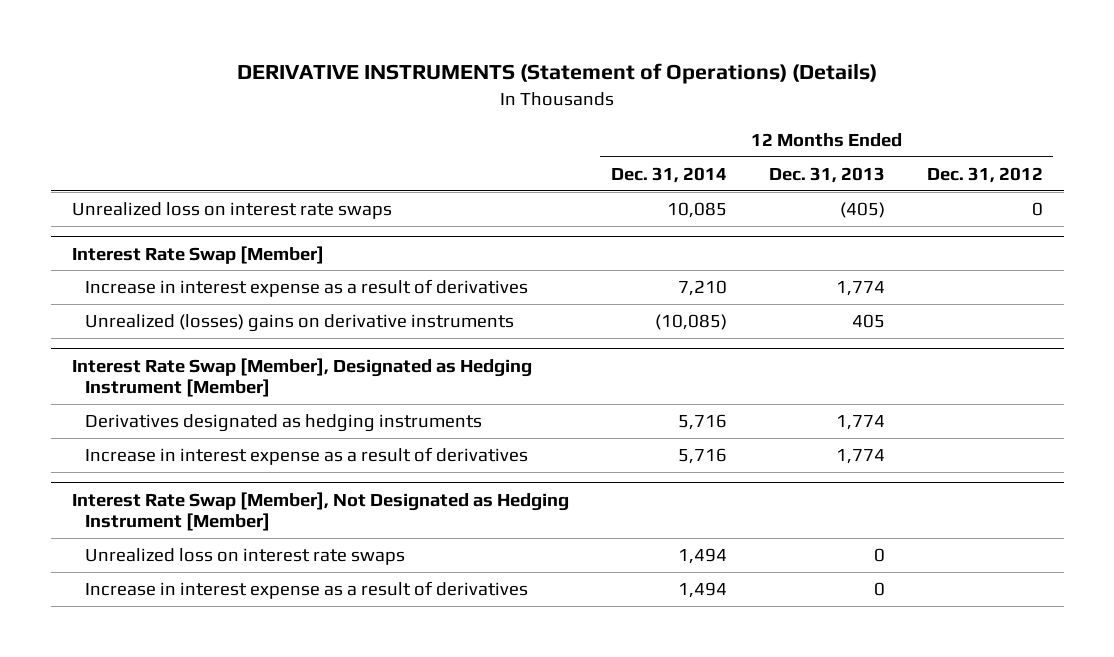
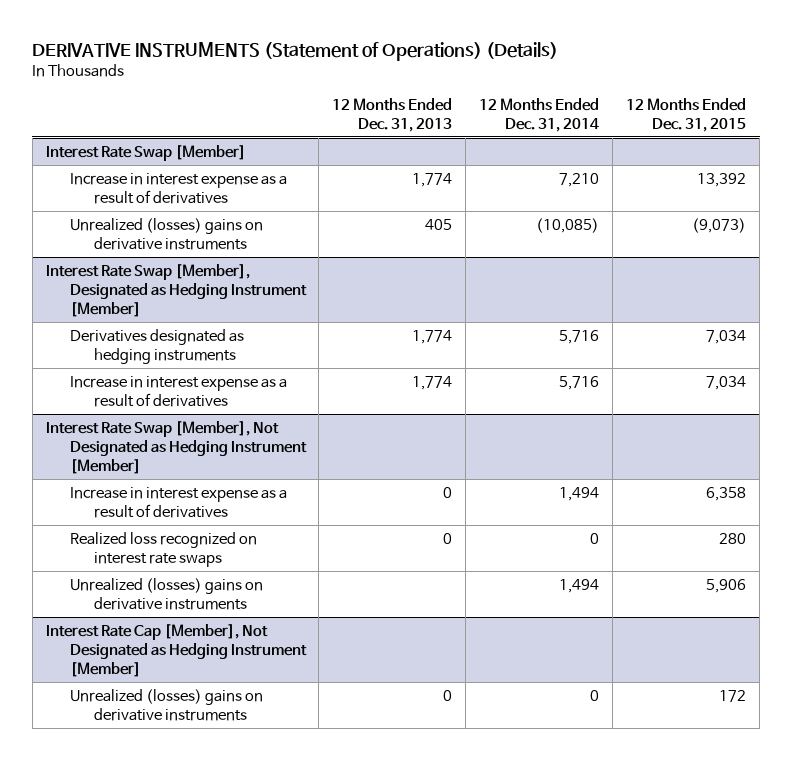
[926,166,1043,183] Dec. 31, 2012 -> none
none -> [626,98,747,133] 12 Months Ended Dec. 31, 2015
[71,201,392,219] Unrealized loss on interest rate swaps -> none
[84,547,405,565] Unrealized loss on interest rate swaps -> none
none -> [69,531,257,567] Realized loss recognized on interest rate swaps
none -> [69,577,263,610] Unrealized (losses) gains on derivative instruments
none -> [45,623,307,677] Interest Rate Cap [Member], Not Designated as Hedging Instrument [Member]
none -> [69,688,263,721] Unrealized (losses) gains on derivative instruments

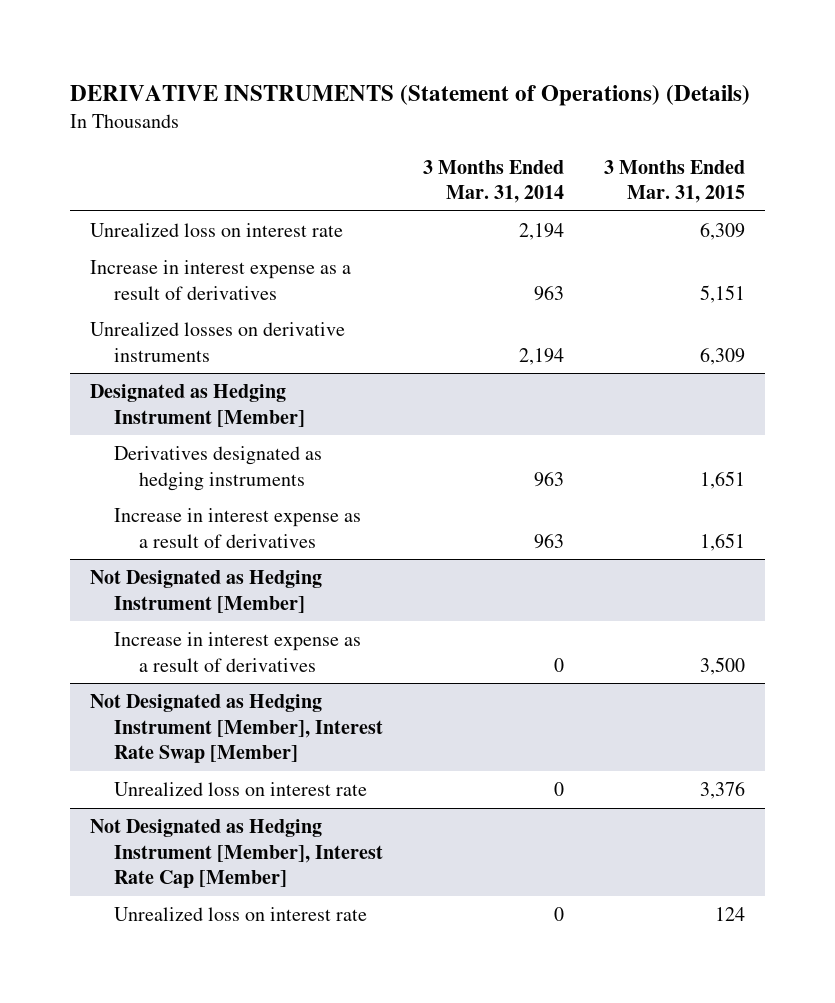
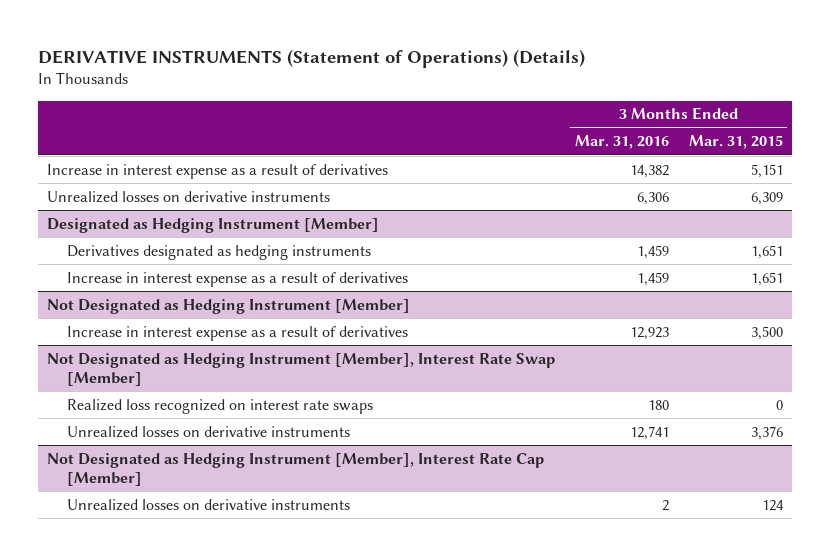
[423,159,565,204] 3 Months Ended Mar. 31, 2014 -> none
none -> [574,135,669,150] Mar. 31, 2016
[89,223,343,238] Unrealized loss on interest rate -> none
none -> [67,398,374,414] Realized loss recognized on interest rate swaps
[114,782,368,797] Unrealized loss on interest rate -> [67,425,351,438] Unrealized losses on derivative instruments
[114,907,368,922] Unrealized loss on interest rate -> [67,498,351,511] Unrealized losses on derivative instruments

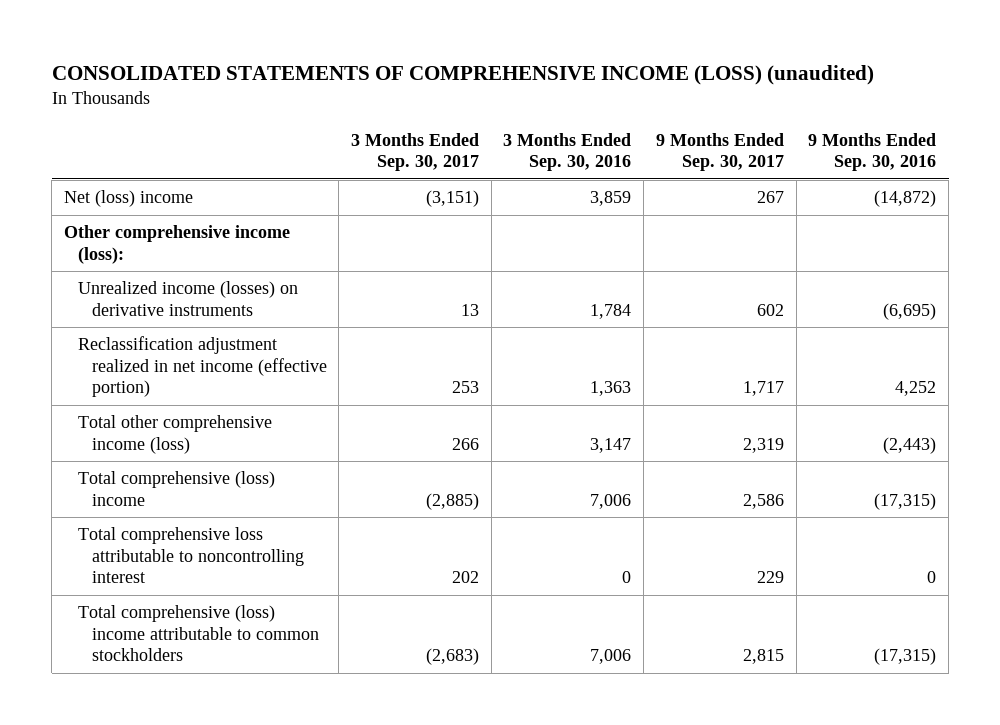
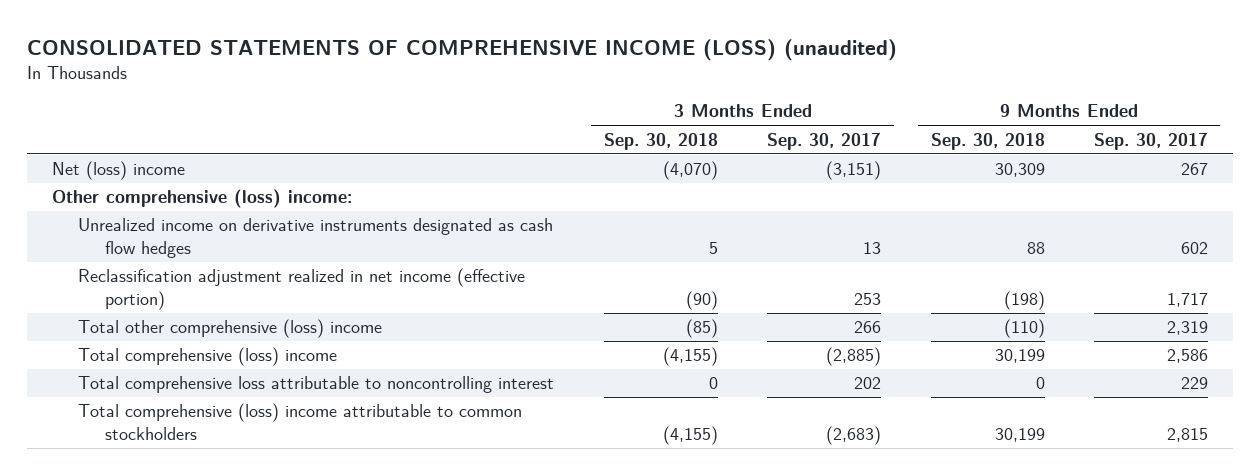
[503,133,632,172] 3 Months Ended Sep. 30, 2016 -> none
[808,133,937,172] 9 Months Ended Sep. 30, 2016 -> none
none -> [603,132,718,150] Sep. 30, 2018
none -> [930,132,1045,150] Sep. 30, 2018
[63,225,290,264] Other comprehensive income (loss): -> [51,189,352,209] Other comprehensive (loss) income:
[77,281,298,316] Unrealized income (losses) on derivative instruments -> [78,218,554,258] Unrealized income on derivative instruments designated as cash flow hedges
[77,415,272,454] Total other comprehensive income (loss) -> [78,319,383,339] Total other comprehensive (loss) income

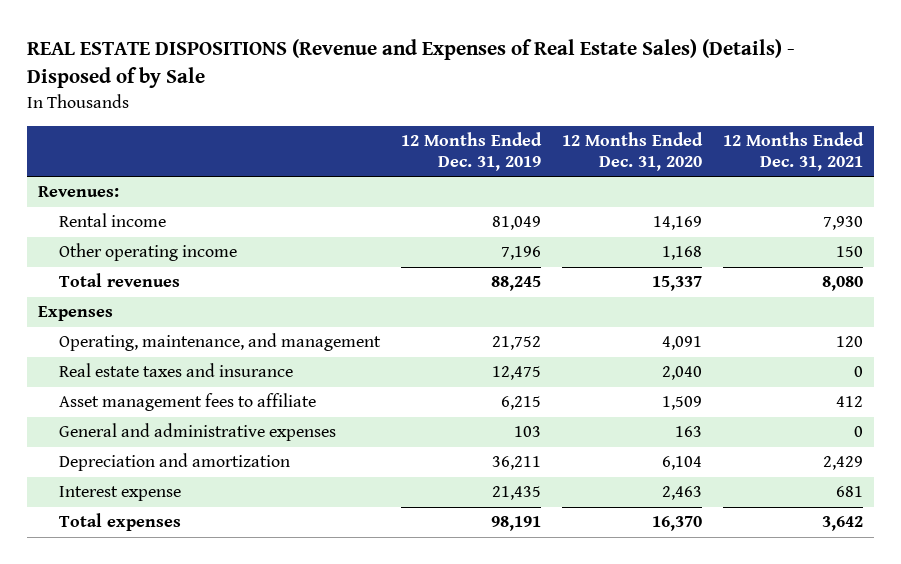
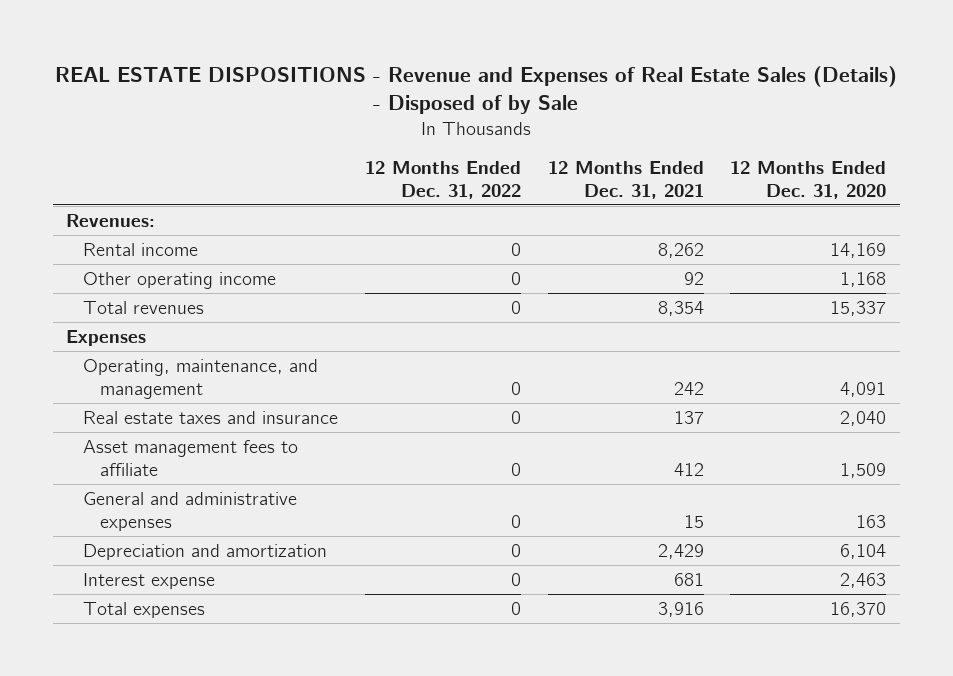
[27,39,796,89] REAL ESTATE DISPOSITIONS (Revenue and Expenses of Real Estate Sales) (Details) - Disposed of by Sale -> [55,65,898,114] REAL ESTATE DISPOSITIONS - Revenue and Expenses of Real Estate Sales (Details) - Disposed of by Sale
[400,131,542,171] 12 Months Ended Dec. 31, 2019 -> none
none -> [365,160,522,199] 12 Months Ended Dec. 31, 2022
[823,216,864,231] 7,930 -> [657,242,704,258] 8,262
[836,246,864,258] 150 -> [683,271,704,285] 92
[822,276,864,292] 8,080 -> [657,300,704,316] 8,354
[836,336,864,348] 120 -> [673,381,704,395] 242
[854,366,864,378] 0 -> [673,410,704,424] 137
[854,426,864,438] 0 -> [683,514,704,528] 15
[822,516,864,532] 3,642 -> [657,601,704,617] 3,916

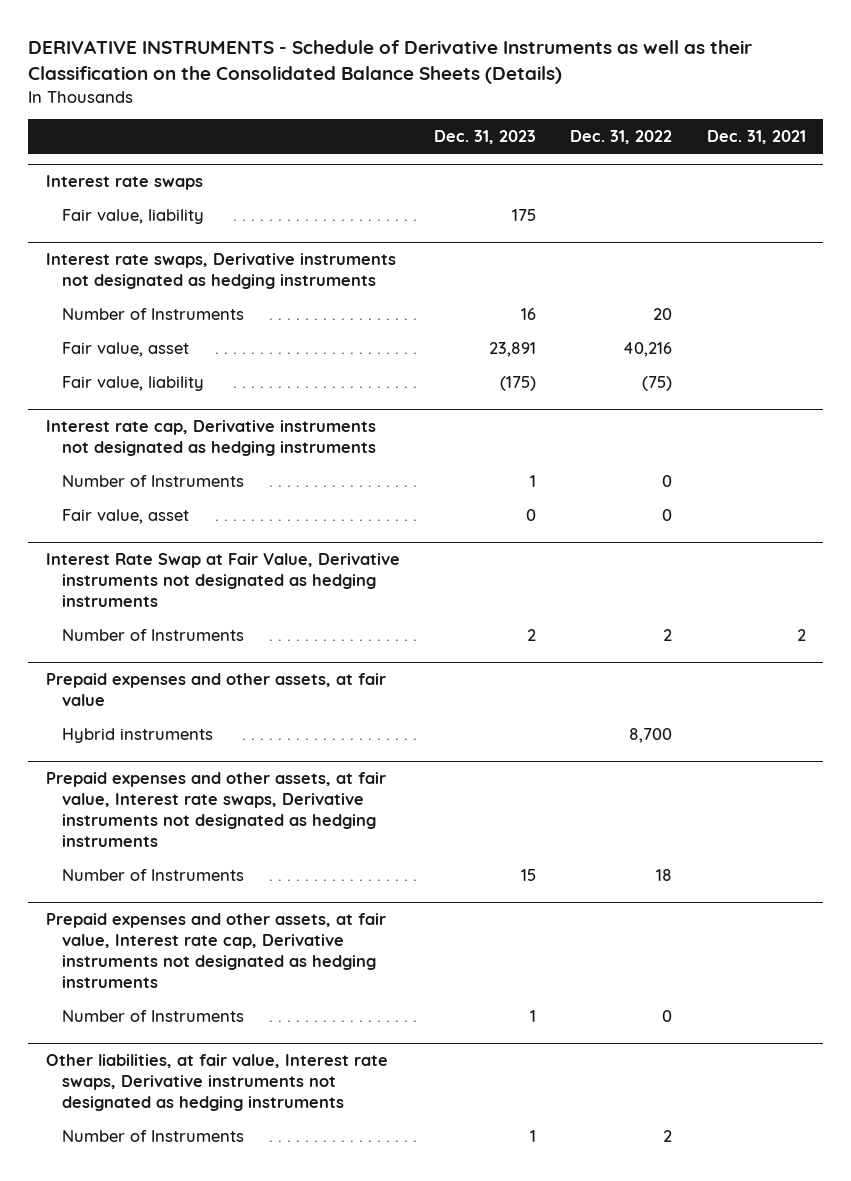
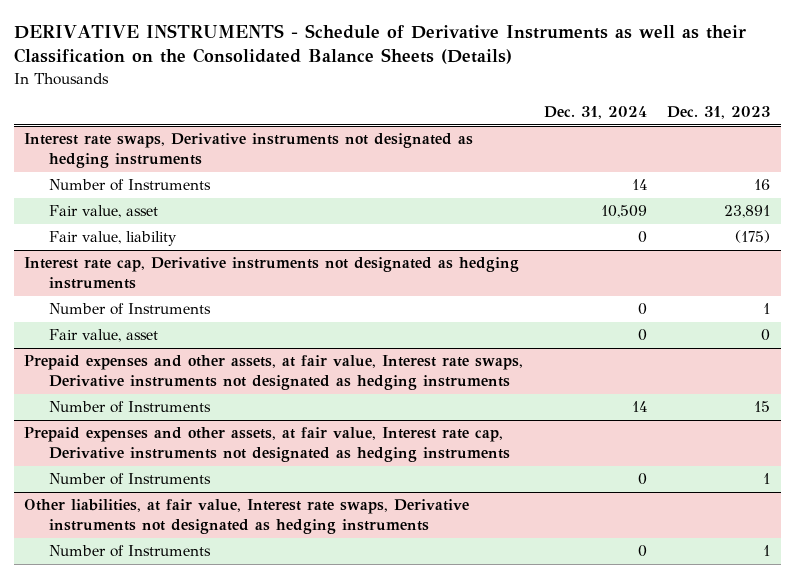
[570,130,673,145] Dec. 31, 2022 -> none
[706,130,806,145] Dec. 31, 2021 -> none
none -> [543,106,647,120] Dec. 31, 2024
[45,175,203,191] Interest rate swaps -> none
[62,208,205,224] Fair value, liability -> none
[45,553,400,607] Interest Rate Swap at Fair Value, Derivative instruments not designated as hedging instruments -> none
[62,628,245,641] Number of Instruments -> none
[45,673,386,707] Prepaid expenses and other assets, at fair value -> none
[62,727,214,743] Hybrid instruments -> none

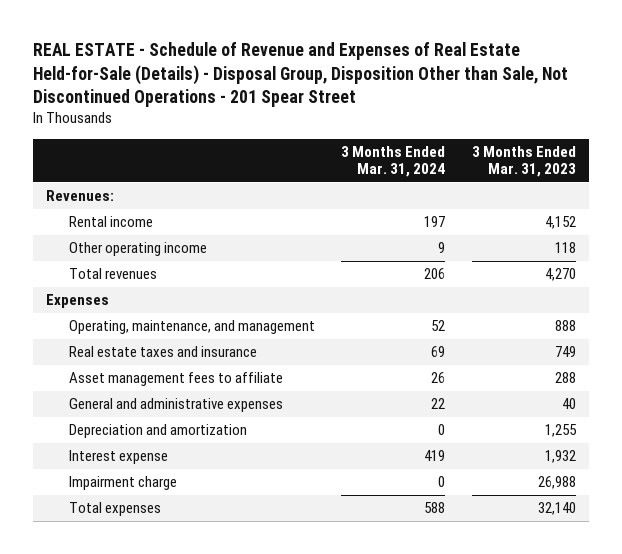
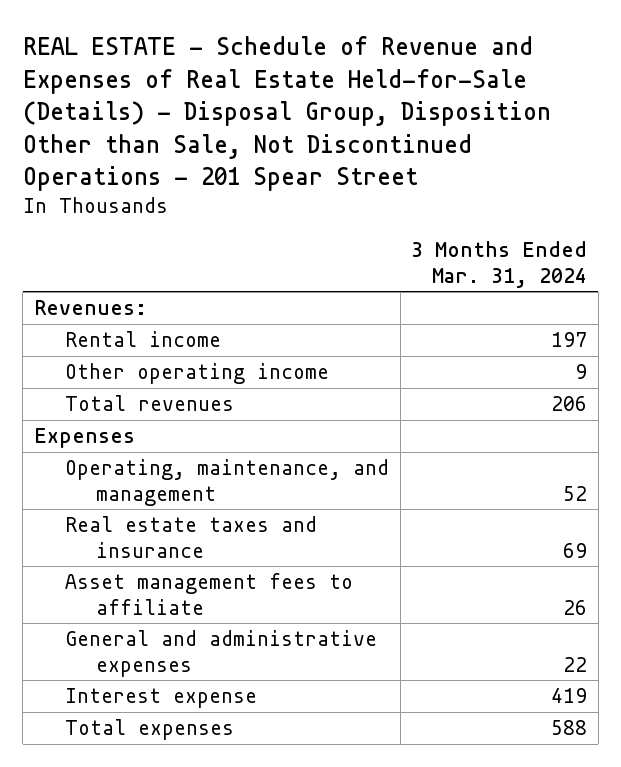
[471,145,576,178] 3 Months Ended Mar. 31, 2023 -> none
[68,424,247,439] Depreciation and amortization -> none
[68,476,177,491] Impairment charge -> none

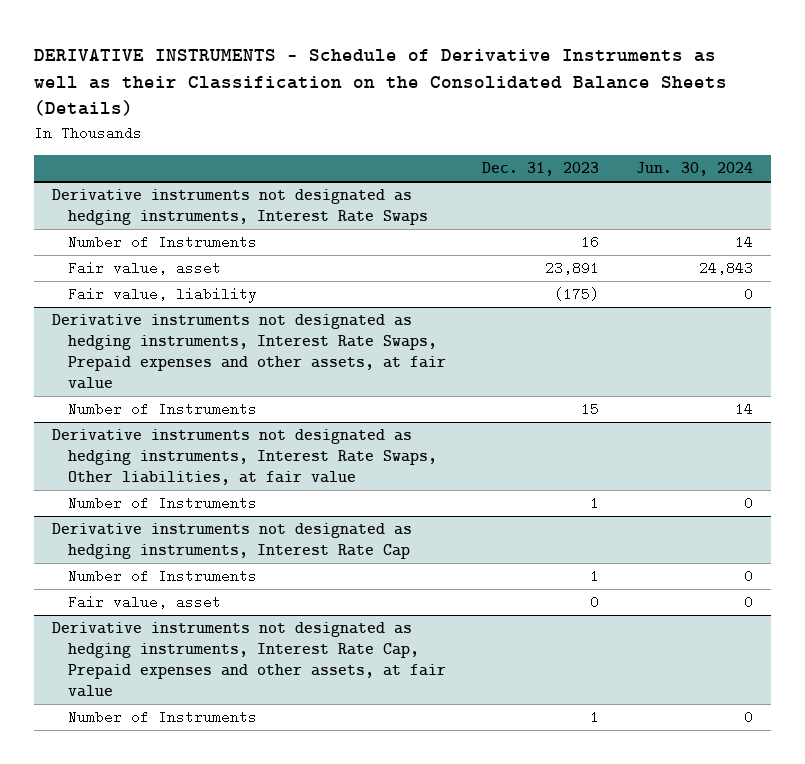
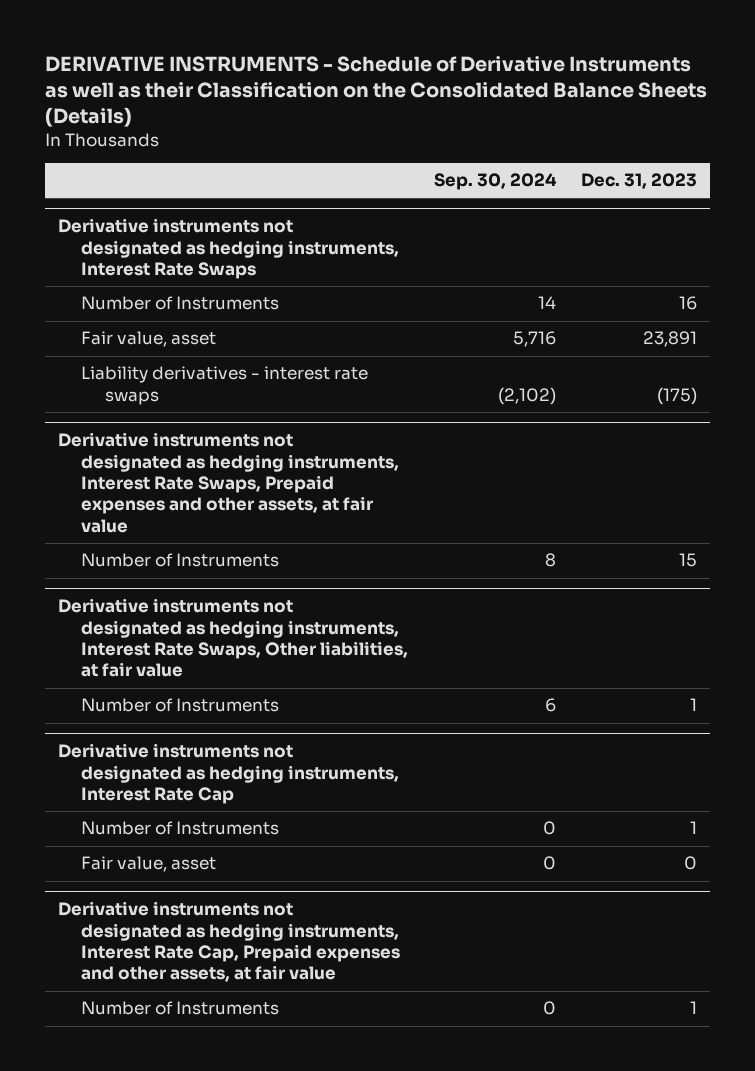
[635,162,753,177] Jun. 30, 2024 -> none
none -> [433,172,557,190] Sep. 30, 2024
[67,287,257,304] Fair value, liability -> [81,366,369,405] Liability derivatives - interest rate swaps

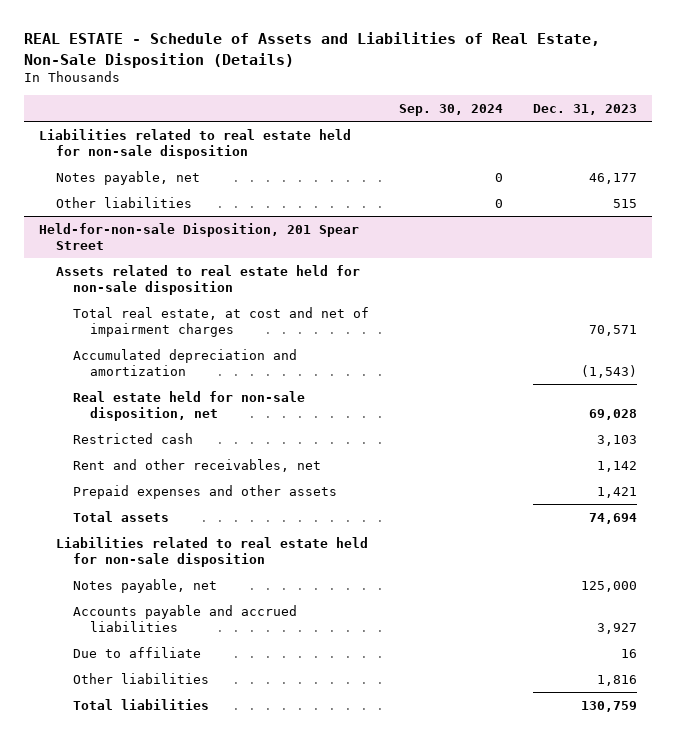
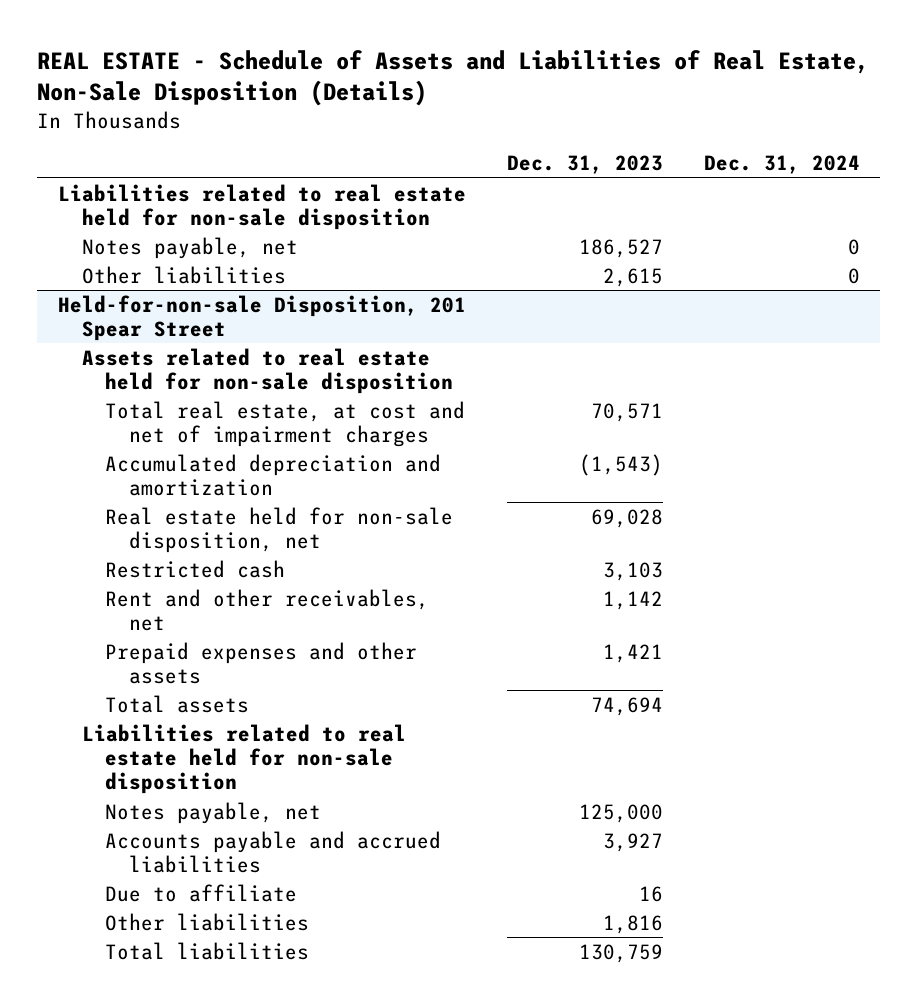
[398,104,503,117] Sep. 30, 2024 -> none
none -> [703,155,860,175] Dec. 31, 2024
[588,172,637,184] 46,177 -> [578,238,663,258] 186,527
[612,198,637,208] 515 -> [602,267,663,287] 2,615

